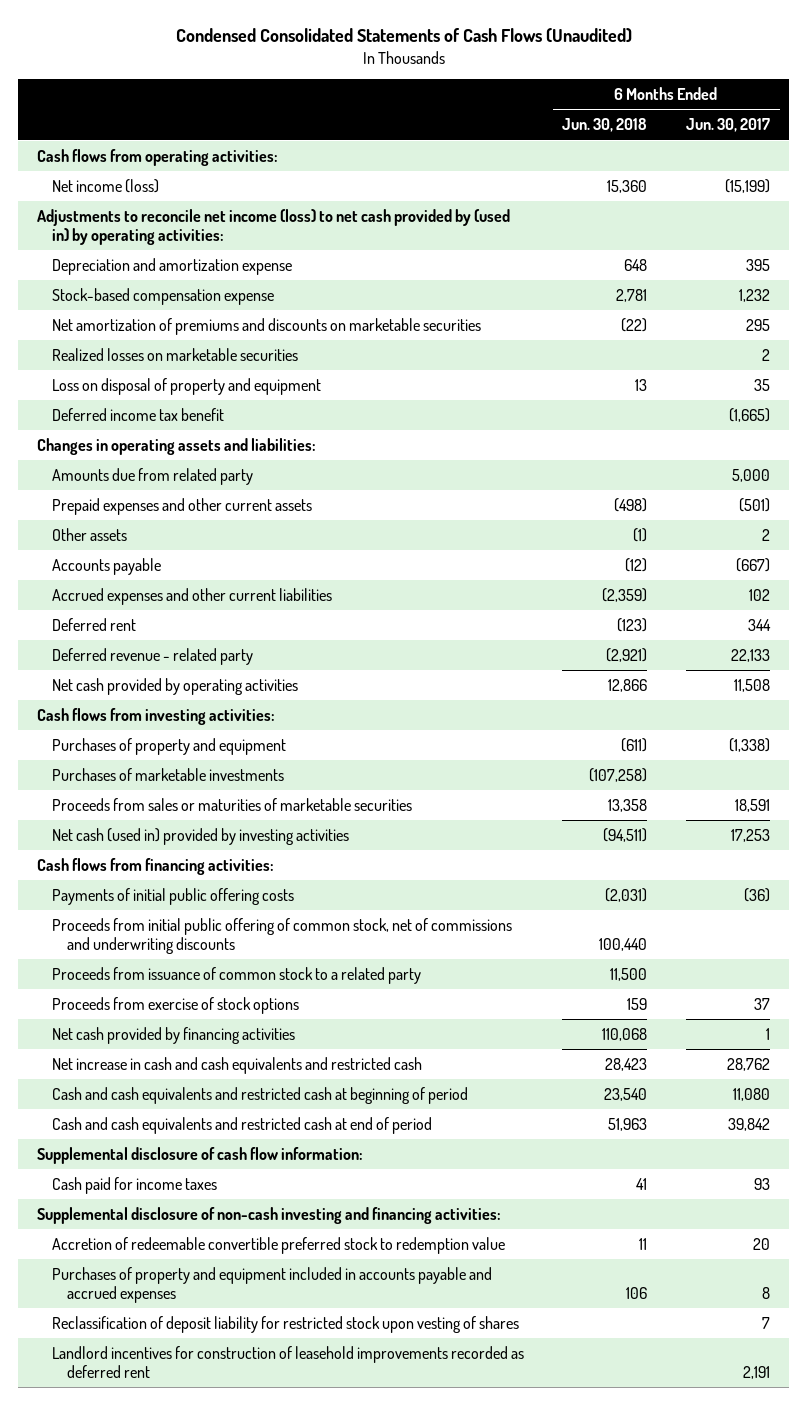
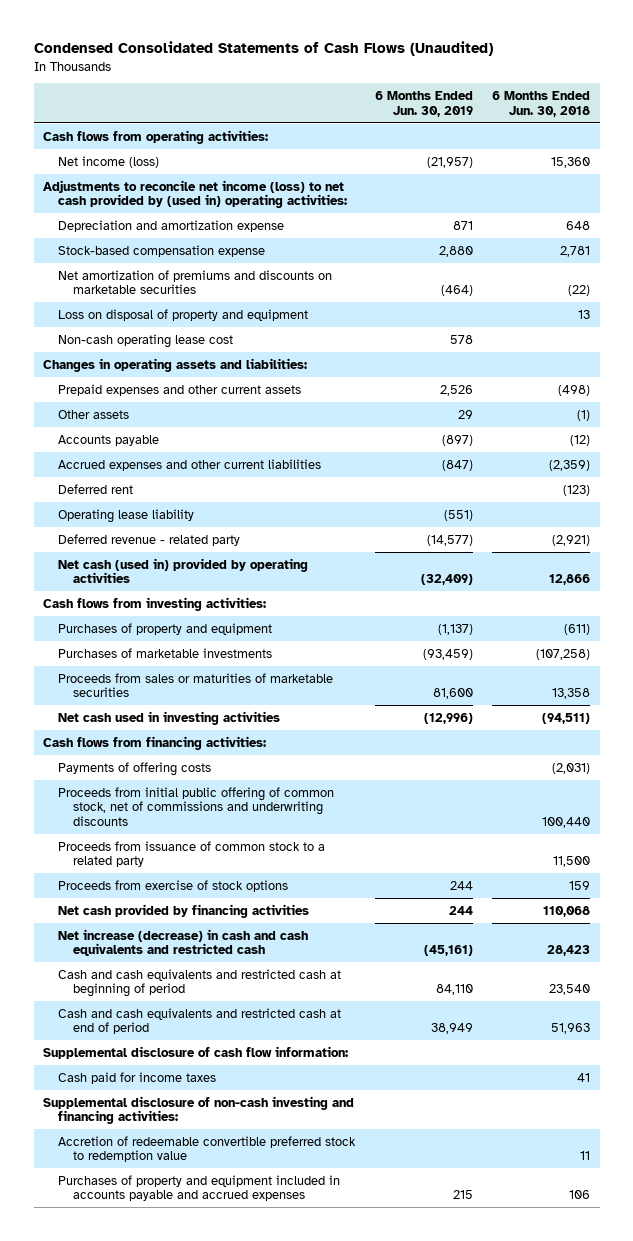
[686,118,771,133] Jun. 30, 2017 -> none
none -> [374,90,473,117] 6 Months Ended Jun. 30, 2019
[37,208,511,246] Adjustments to reconcile net income (loss) to net cash provided by (used in) by operating activities: -> [43,179,348,209] Adjustments to reconcile net income (loss) to net cash provided by (used in) operating activities:
[51,347,298,361] Realized losses on marketable securities -> none
[51,407,224,421] Deferred income tax benefit -> none
none -> [58,333,234,348] Non-cash operating lease cost
[51,467,253,485] Amounts due from related party -> none
none -> [58,508,195,523] Operating lease liability
[51,677,298,695] Net cash provided by operating activities -> [58,557,309,584] Net cash (used in) provided by operating activities
[51,827,349,845] Net cash (used in) provided by investing activities -> [58,710,281,725] Net cash used in investing activities
[51,887,294,905] Payments of initial public offering costs -> [58,761,212,776] Payments of offering costs
[51,1056,422,1074] Net increase in cash and cash equivalents and restricted cash -> [58,928,309,957] Net increase (decrease) in cash and cash equivalents and restricted cash
[51,1315,519,1333] Reclassification of deposit liability for restricted stock upon vesting of shares -> none
[51,1345,524,1379] Landlord incentives for construction of leasehold improvements recorded as deferred rent -> none

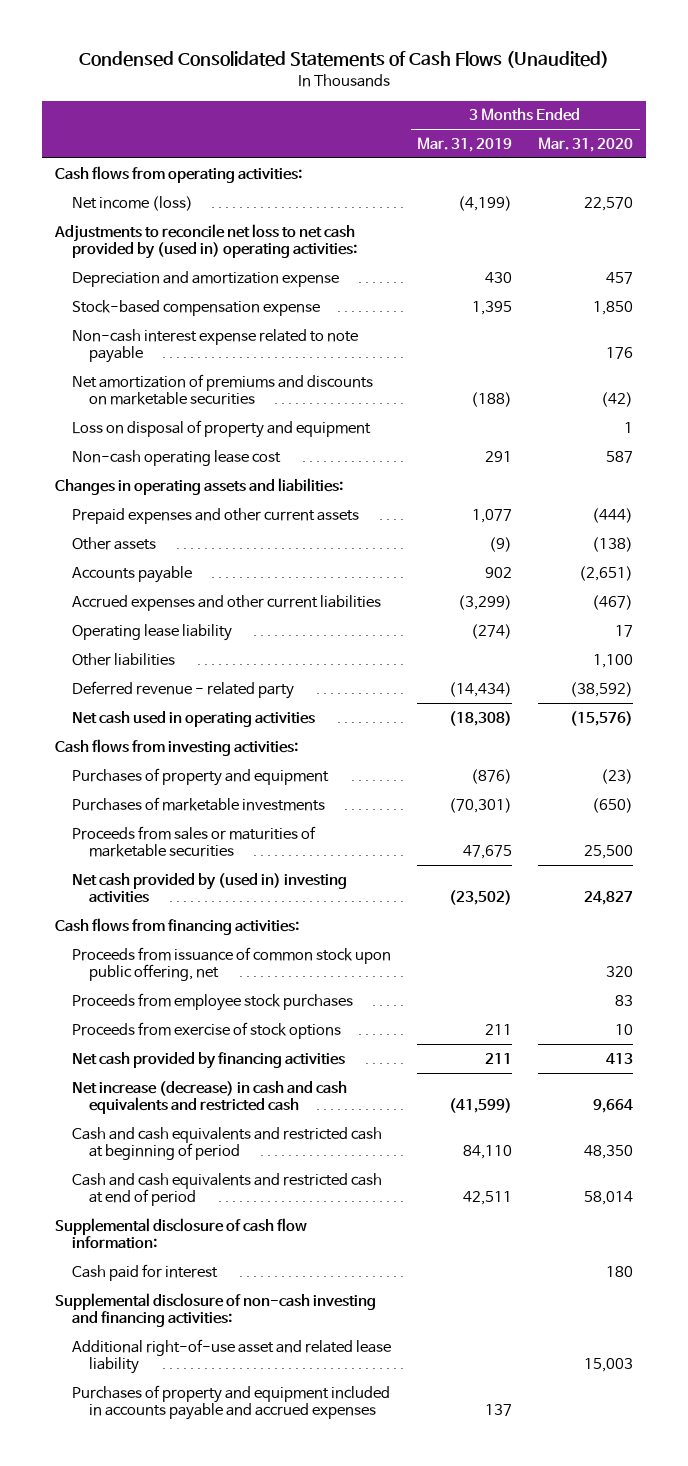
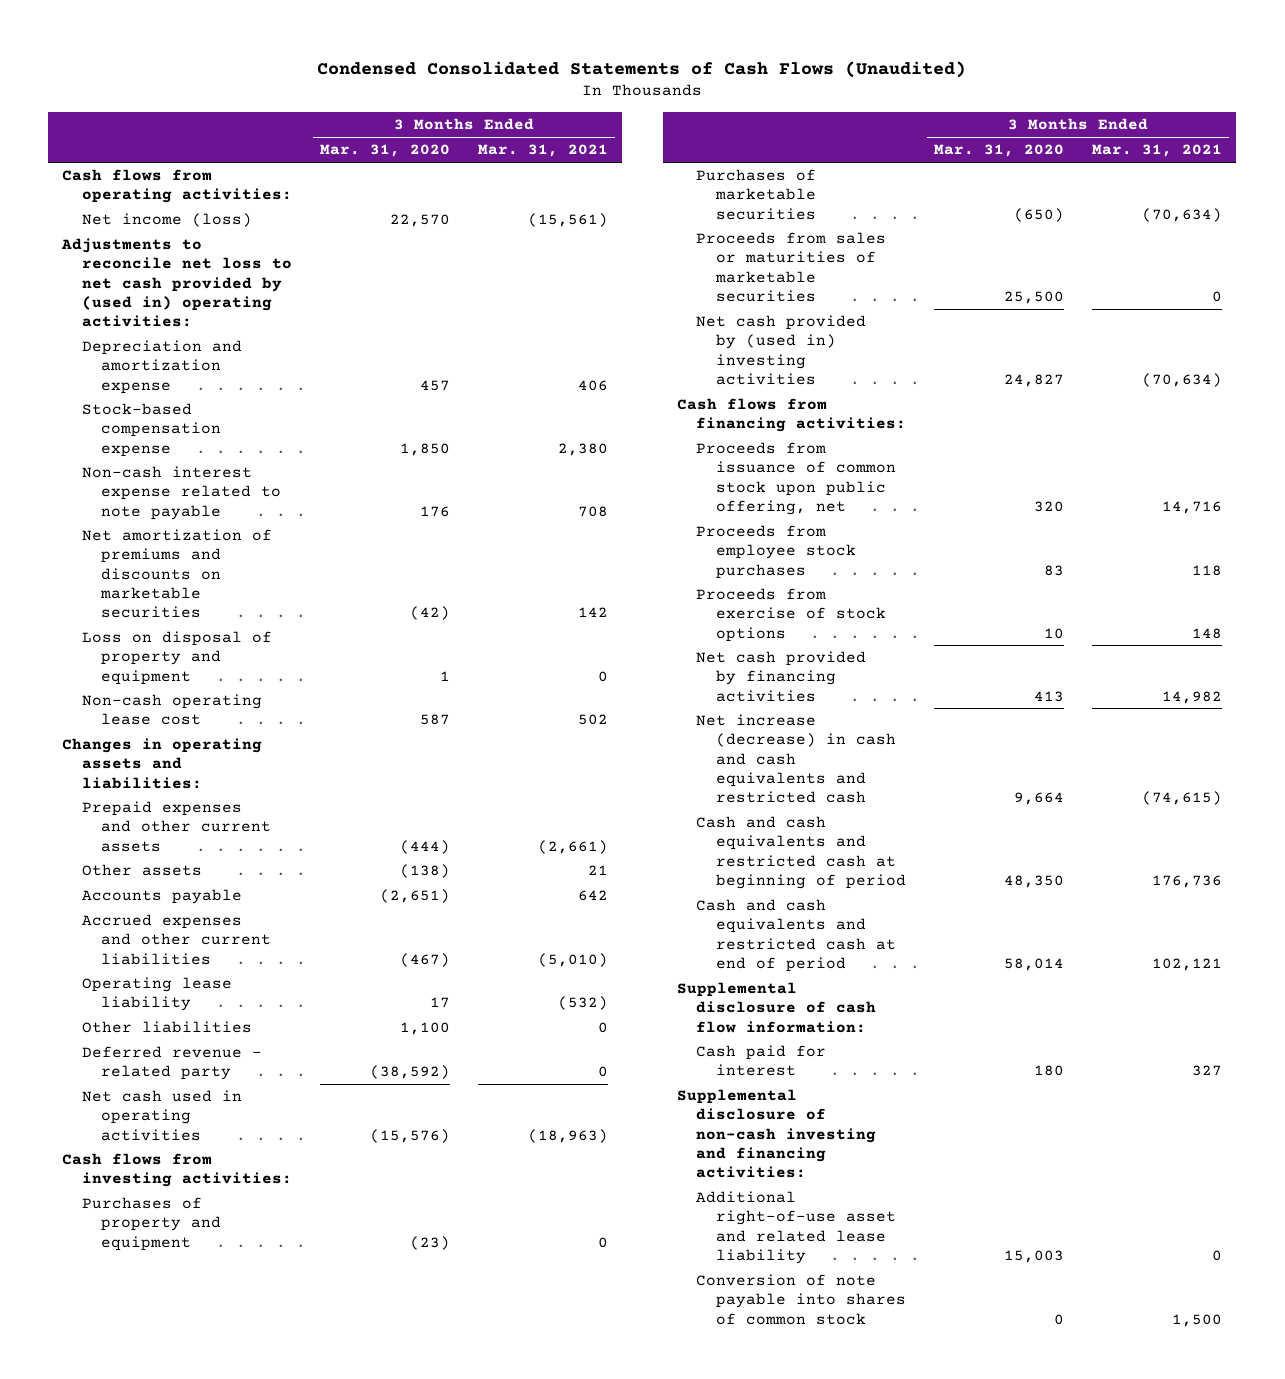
[417,136,513,152] Mar. 31, 2019 -> none
none -> [477,144,608,158] Mar. 31, 2021
[72,796,326,811] Purchases of marketable investments -> [696,169,817,220] Purchases of marketable securities
[72,1384,391,1421] Purchases of property and equipment included in accounts payable and accrued expenses -> none
none -> [696,1274,906,1325] Conversion of note payable into shares of common stock

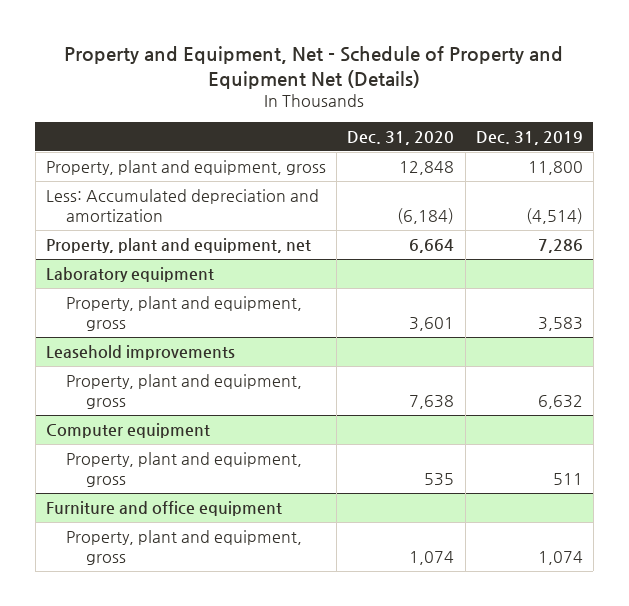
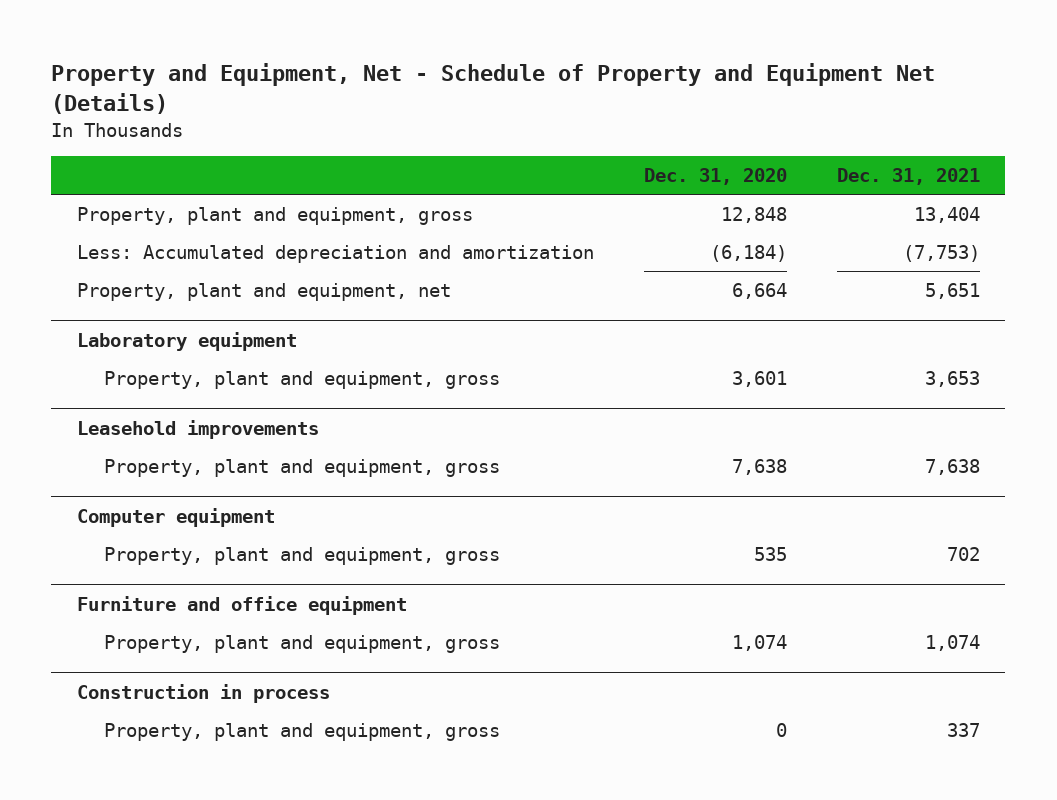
[475,130,583,145] Dec. 31, 2019 -> none
none -> [837,168,981,186] Dec. 31, 2021
none -> [76,683,330,703] Construction in process
none -> [104,723,501,742] Property, plant and equipment, gross

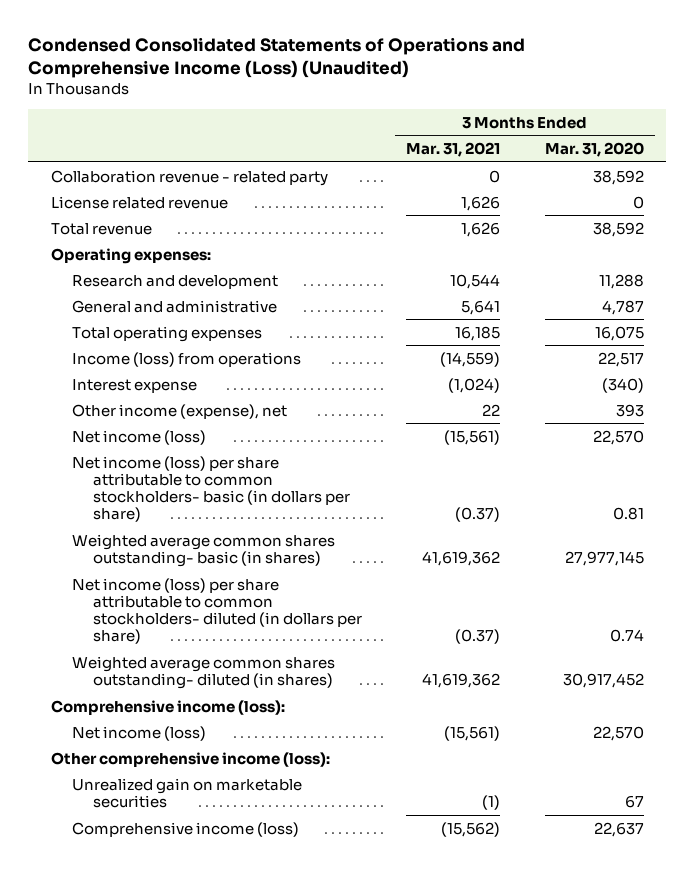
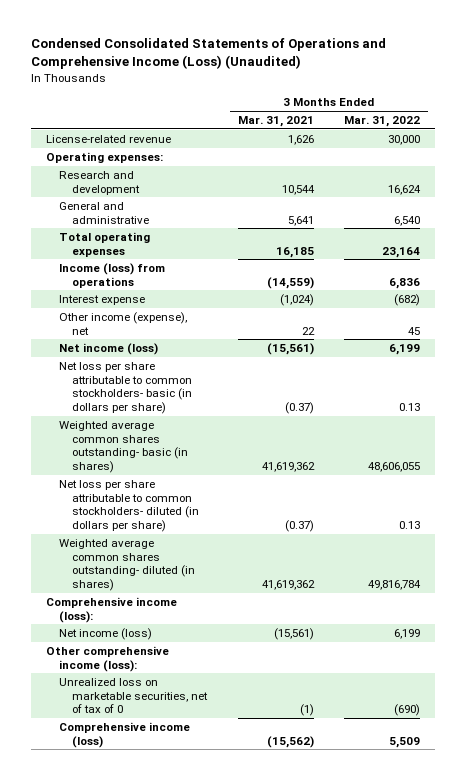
[544,142,644,158] Mar. 31, 2020 -> none
none -> [343,115,420,127] Mar. 31, 2022
[50,169,328,186] Collaboration revenue - related party -> none
[50,222,152,235] Total revenue -> none
[50,195,228,209] License related revenue -> [45,134,171,143] License-related revenue
[71,455,351,523] Net income (loss) per share attributable to common stockholders- basic (in dollars per share) -> [59,361,193,414] Net loss per share attributable to common stockholders- basic (in dollars per share)
[71,577,363,645] Net income (loss) per share attributable to common stockholders- diluted (in dollars per share) -> [59,479,200,532] Net loss per share attributable to common stockholders- diluted (in dollars per share)
[71,777,302,808] Unrealized gain on marketable securities -> [59,677,209,714] Unrealized loss on marketable securities, net of tax of 0

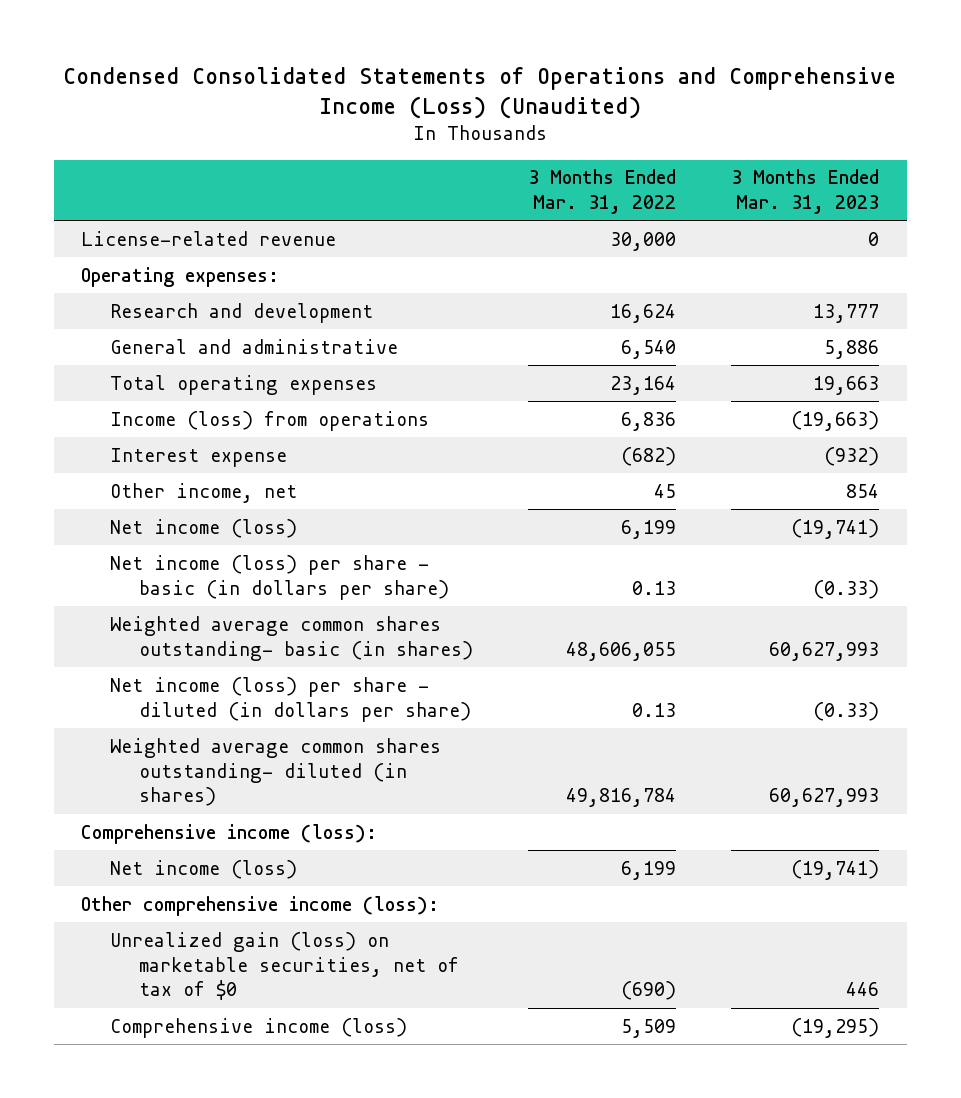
[237,115,314,127] Mar. 31, 2021 -> none
none -> [731,169,880,215] 3 Months Ended Mar. 31, 2023
[59,311,188,335] Other income (expense), net -> [110,482,298,503] Other income, net
[59,361,193,414] Net loss per share attributable to common stockholders- basic (in dollars per share) -> [110,554,450,600] Net income (loss) per share - basic (in dollars per share)
[59,479,200,532] Net loss per share attributable to common stockholders- diluted (in dollars per share) -> [110,676,472,722] Net income (loss) per share - diluted (in dollars per share)
[59,677,209,714] Unrealized loss on marketable securities, net of tax of 0 -> [110,931,460,1001] Unrealized gain (loss) on marketable securities, net of tax of $0

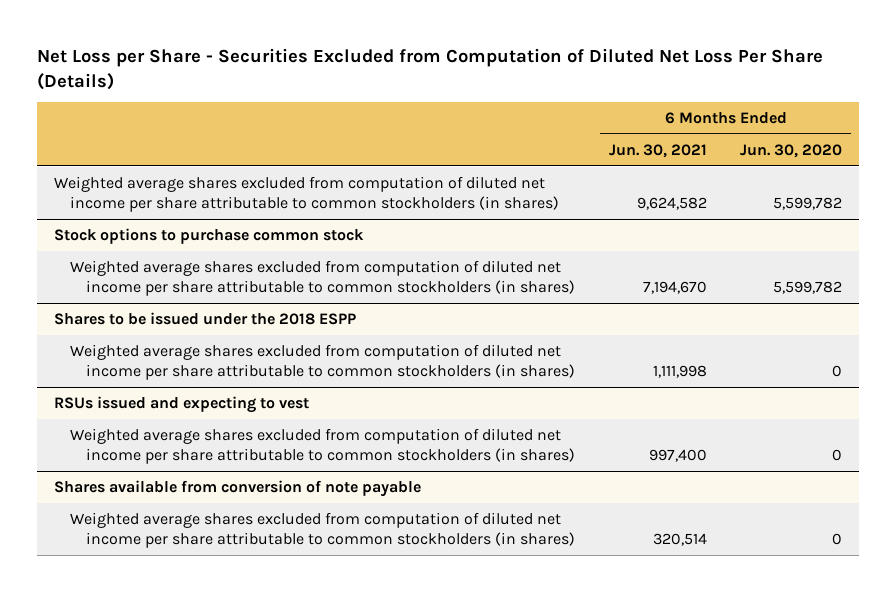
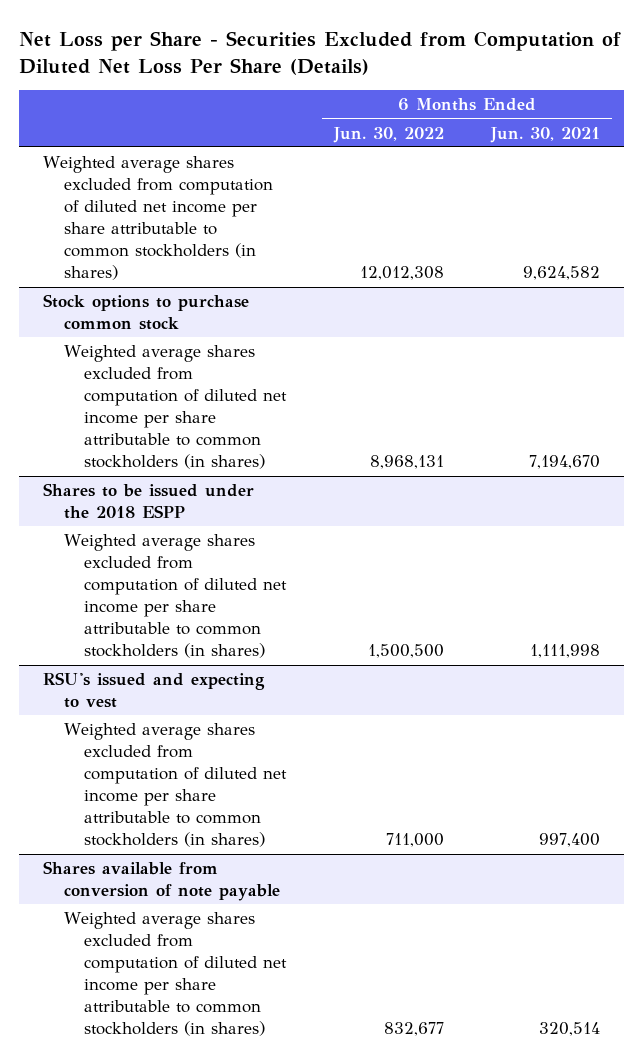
[740,143,843,158] Jun. 30, 2020 -> none
none -> [332,126,444,143] Jun. 30, 2022
[53,395,309,413] RSUs issued and expecting to vest -> [43,672,266,709] RSU's issued and expecting to vest

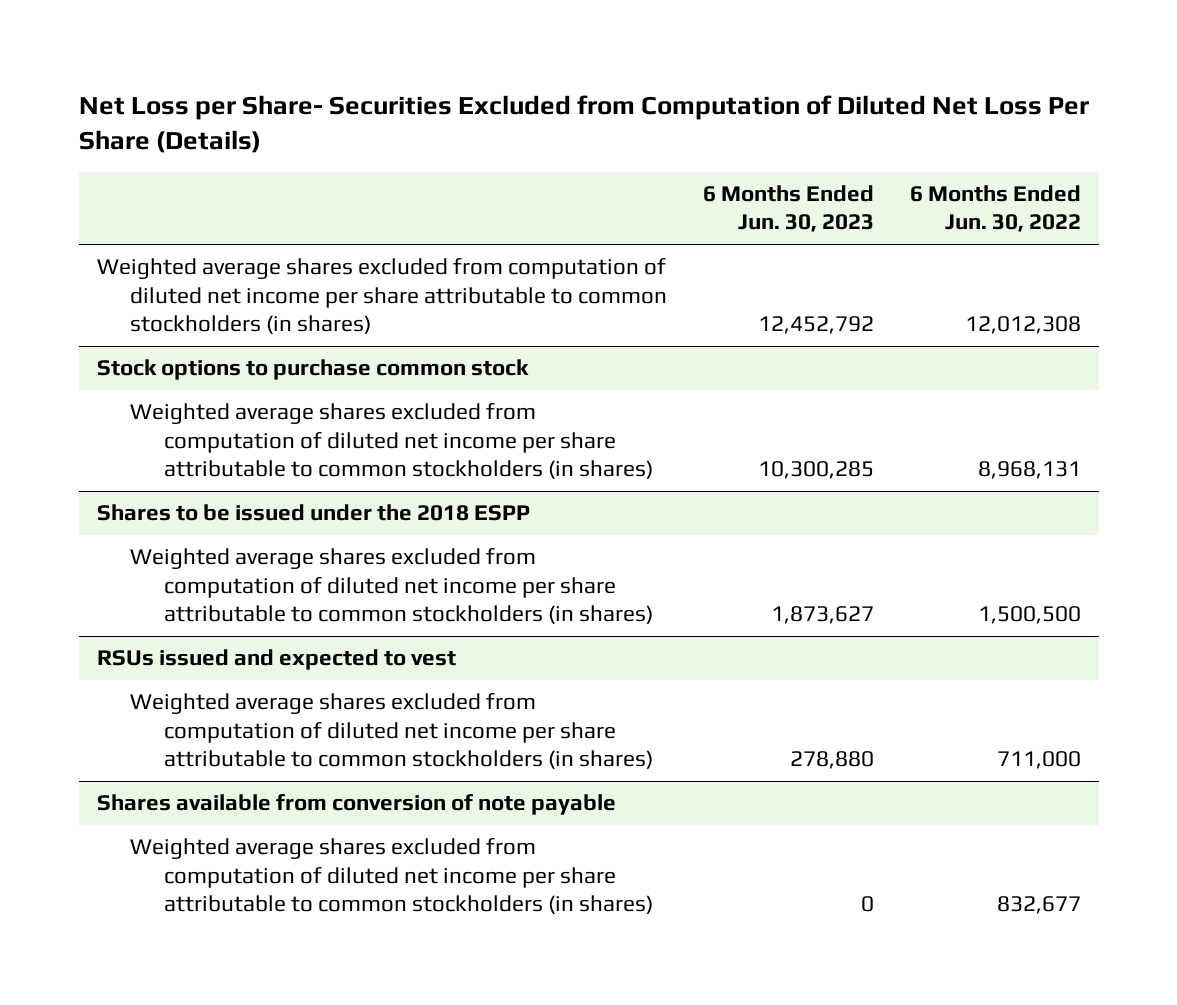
[19,31,622,75] Net Loss per Share - Securities Excluded from Computation of Diluted Net Loss Per Share (Details) -> [78,94,1089,154] Net Loss per Share- Securities Excluded from Computation of Diluted Net Loss Per Share (Details)
[490,126,601,143] Jun. 30, 2021 -> none
none -> [702,185,874,233] 6 Months Ended Jun. 30, 2023
[43,672,266,709] RSU's issued and expecting to vest -> [96,649,456,671] RSUs issued and expected to vest

